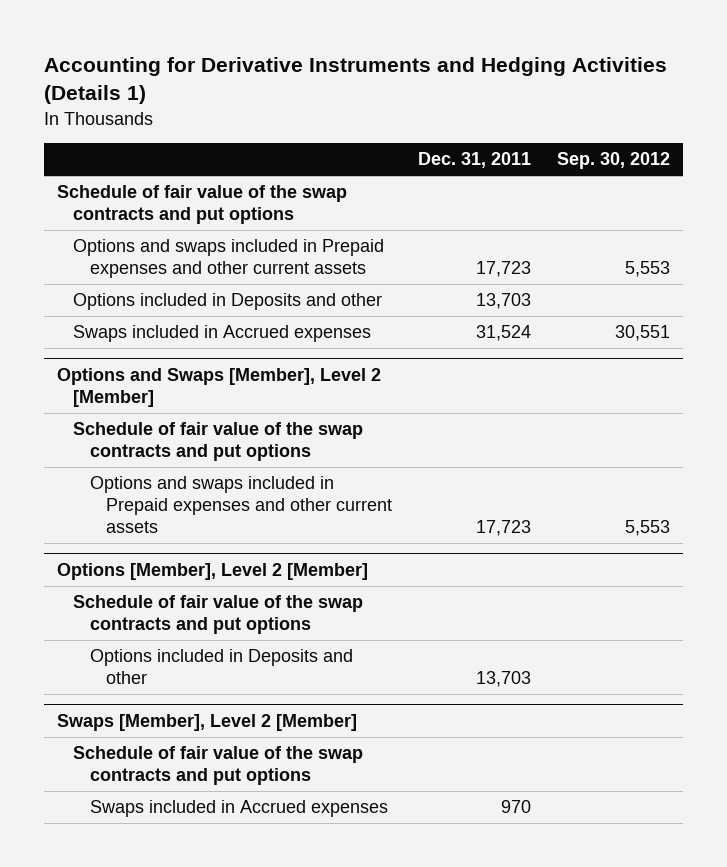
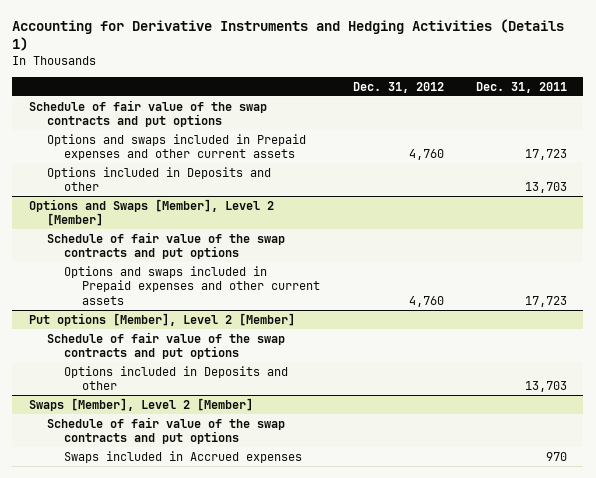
[557,152,671,170] Sep. 30, 2012 -> none
none -> [352,81,444,93] Dec. 31, 2012
[73,325,372,343] Swaps included in Accrued expenses -> none
[57,563,369,581] Options [Member], Level 2 [Member] -> [28,312,295,326] Put options [Member], Level 2 [Member]

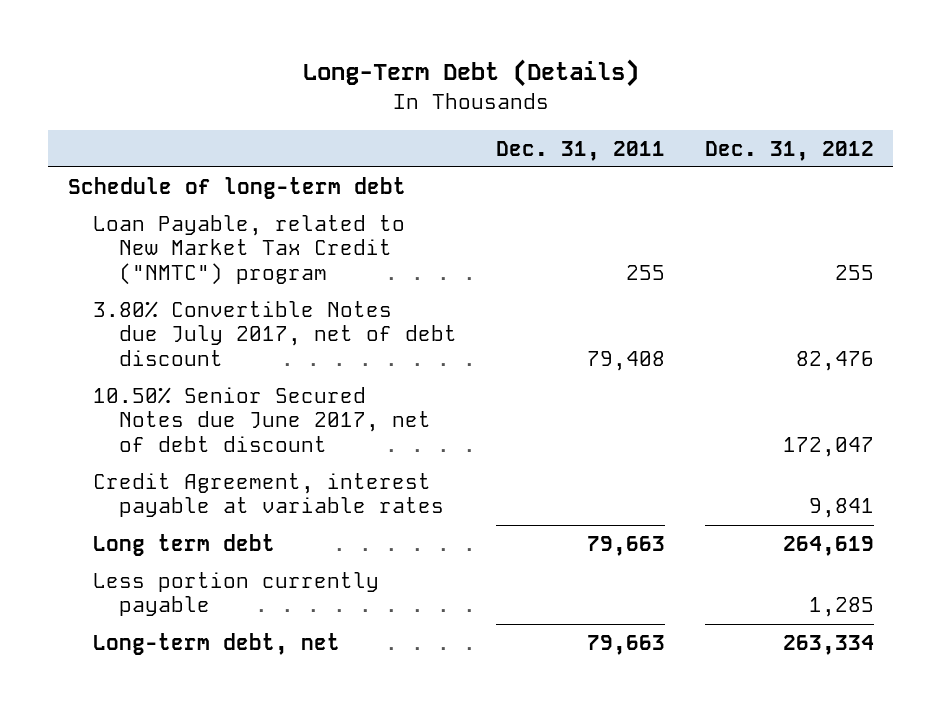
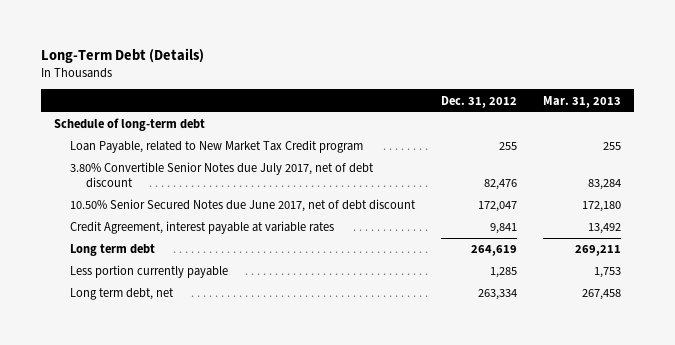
[496,140,666,161] Dec. 31, 2011 -> none
none -> [542,95,621,108] Mar. 31, 2013
[93,214,406,285] Loan Payable, related to New Market Tax Credit ("NMTC") program -> [69,140,363,154] Loan Payable, related to New Market Tax Credit program
[93,300,457,366] 3.80% Convertible Notes due July 2017, net of debt discount -> [69,162,374,188] 3.80% Convertible Senior Notes due July 2017, net of debt discount
[93,632,341,655] Long-term debt, net -> [69,288,174,301] Long term debt, net

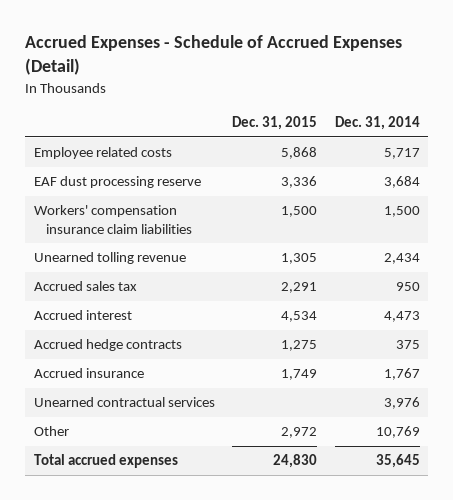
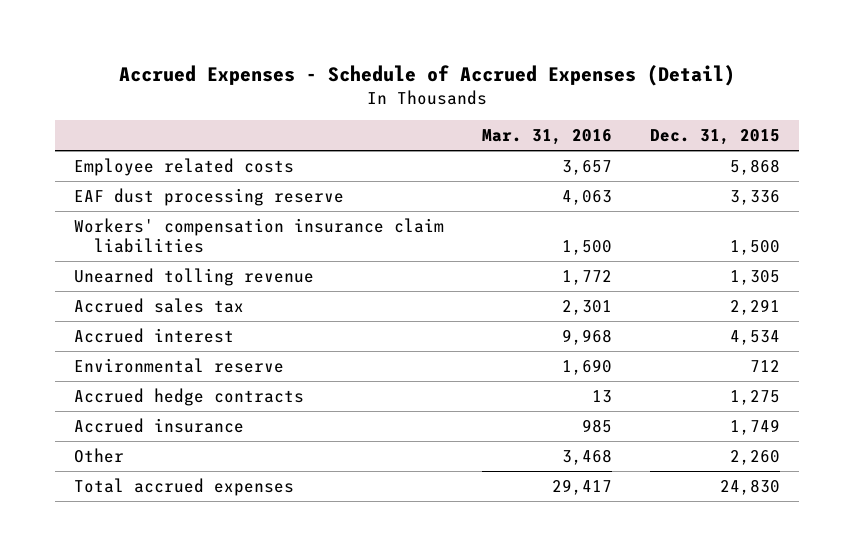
[334,116,420,131] Dec. 31, 2014 -> none
none -> [481,129,612,146] Mar. 31, 2016
none -> [73,357,284,373] Environmental reserve
[33,397,215,408] Unearned contractual services -> none
[281,427,318,439] 2,972 -> [730,449,781,465] 2,260

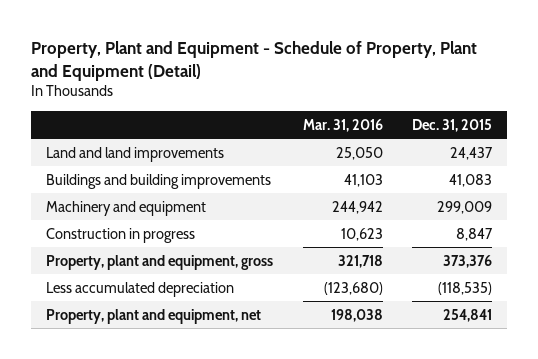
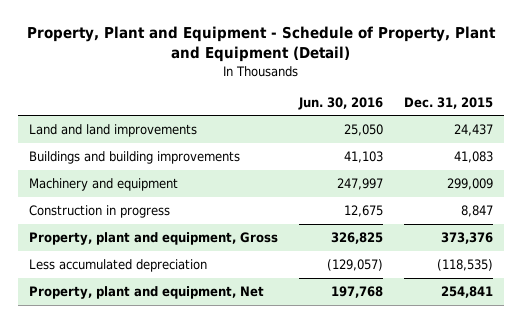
[302,118,383,132] Mar. 31, 2016 -> none
none -> [298,96,384,110] Jun. 30, 2016
[46,254,274,270] Property, plant and equipment, gross -> [28,232,278,246] Property, plant and equipment, Gross
[46,308,262,324] Property, plant and equipment, net -> [28,286,264,300] Property, plant and equipment, Net

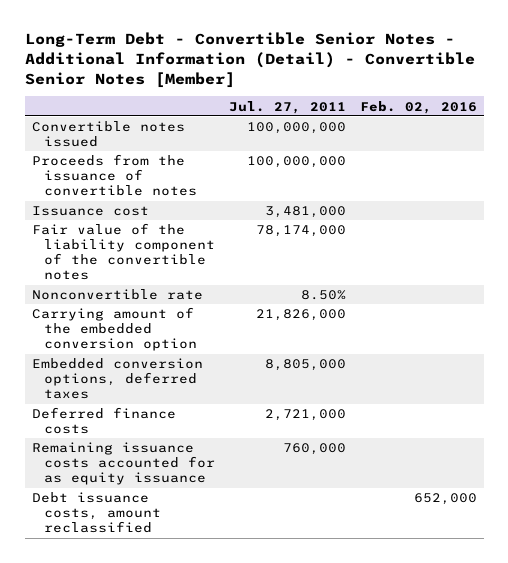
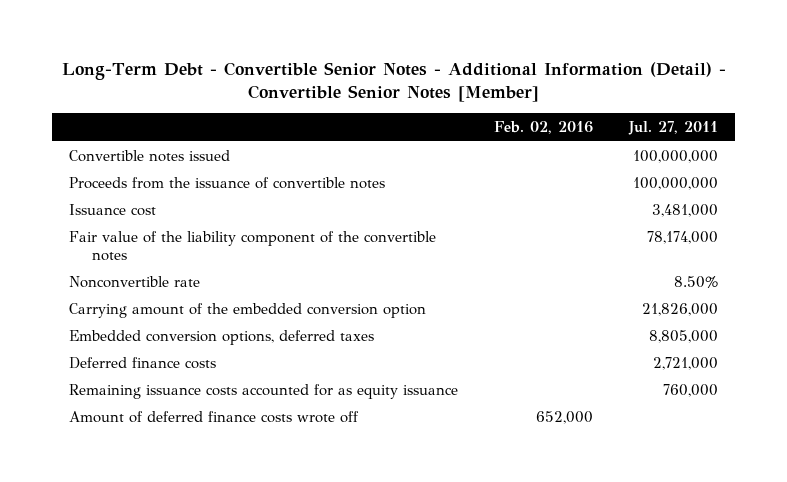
[31,492,161,534] Debt issuance costs, amount reclassified -> [69,410,360,423] Amount of deferred finance costs wrote off

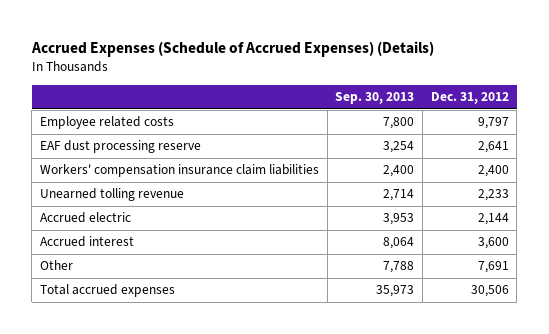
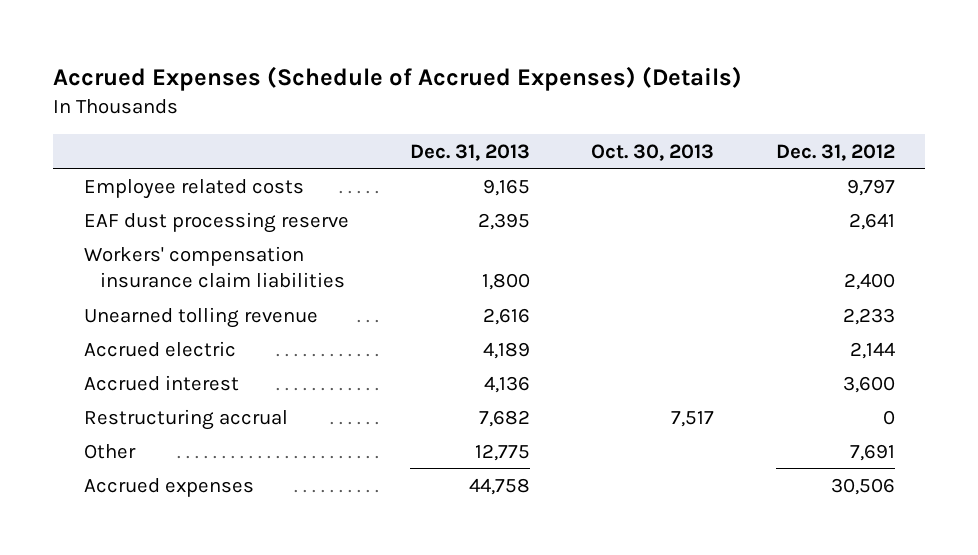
[335,92,415,105] Sep. 30, 2013 -> none
none -> [410,143,531,161] Dec. 31, 2013
none -> [591,143,715,161] Oct. 30, 2013
none -> [83,408,288,430] Restructuring accrual
[39,284,175,298] Total accrued expenses -> [83,477,254,497] Accrued expenses

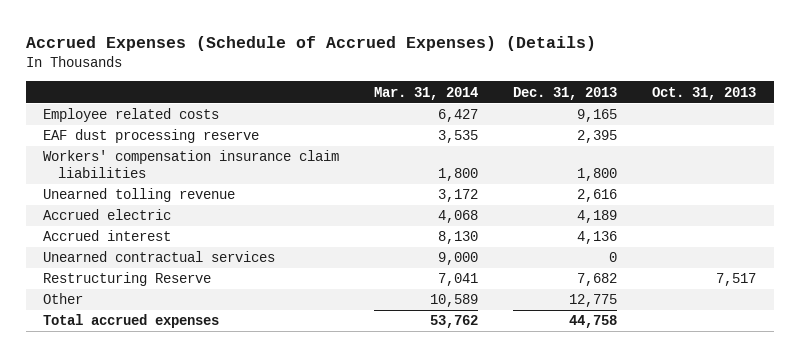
[591,143,715,161] Oct. 30, 2013 -> none
[775,143,895,161] Dec. 31, 2012 -> none
none -> [374,86,479,100] Mar. 31, 2014
none -> [652,86,757,100] Oct. 31, 2013
none -> [43,251,276,263] Unearned contractual services
[83,408,288,430] Restructuring accrual -> [43,272,212,287] Restructuring Reserve
[83,477,254,497] Accrued expenses -> [43,314,220,329] Total accrued expenses

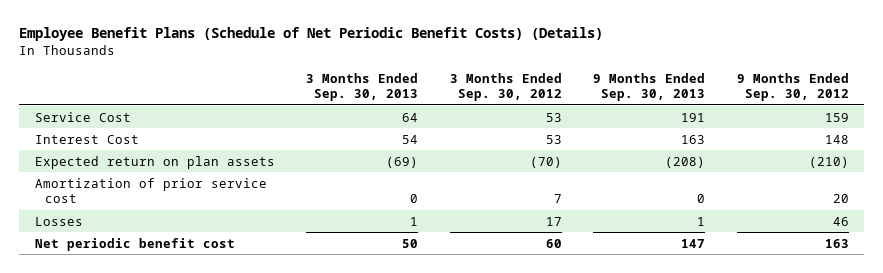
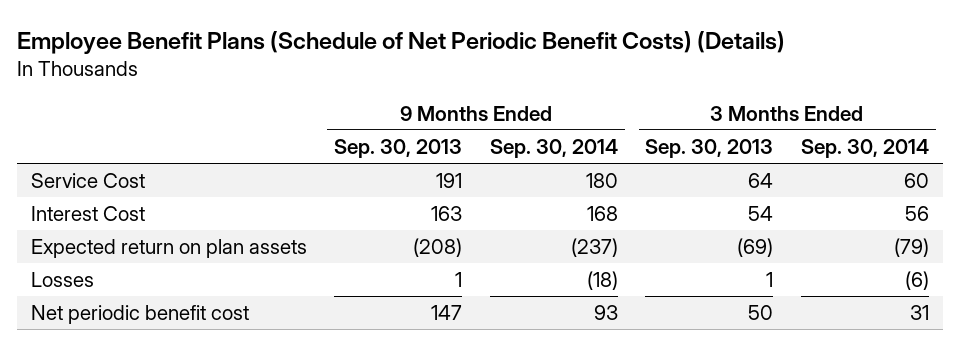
[449,73,562,102] 3 Months Ended Sep. 30, 2012 -> none
[736,73,849,102] 9 Months Ended Sep. 30, 2012 -> none
none -> [489,138,618,158] Sep. 30, 2014
none -> [801,138,930,158] Sep. 30, 2014
[34,177,267,203] Amortization of prior service cost -> none

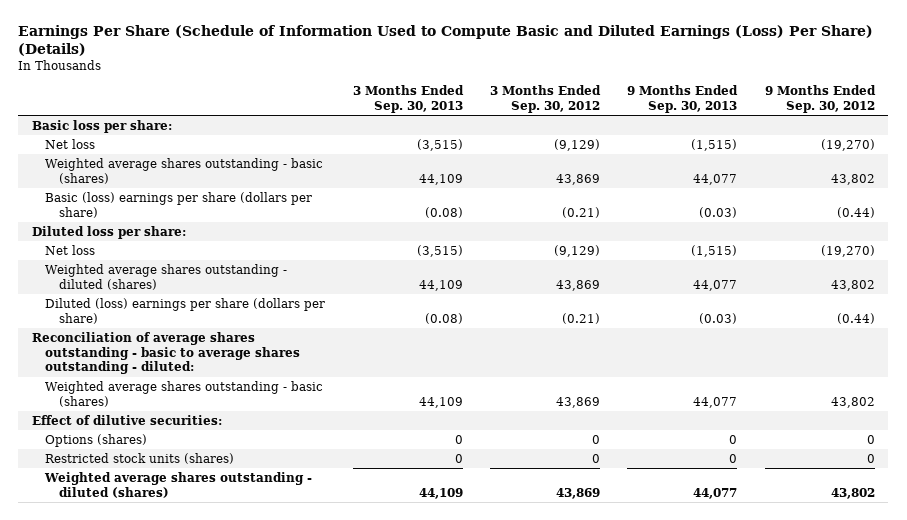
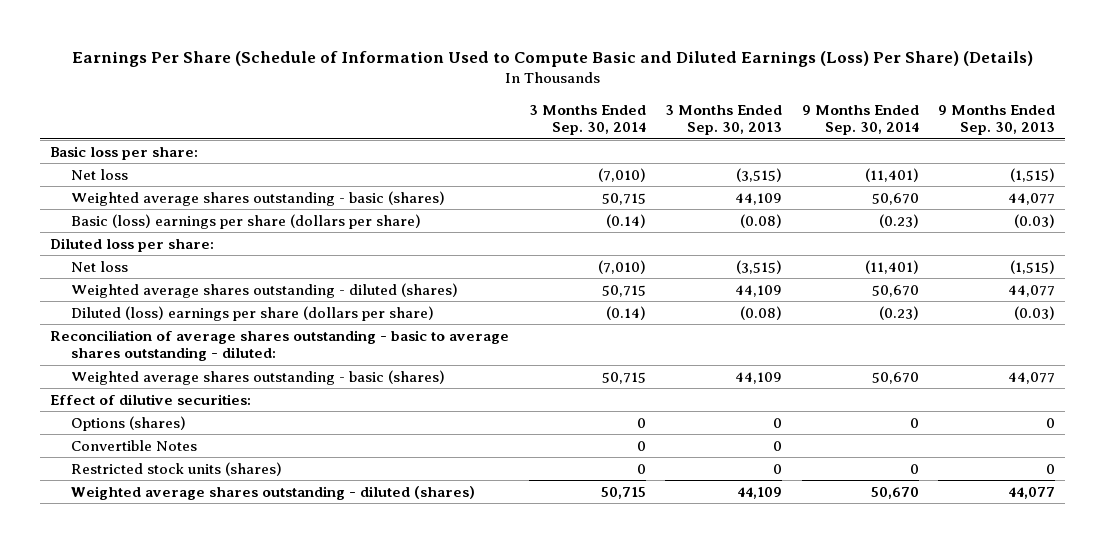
[490,85,602,113] 3 Months Ended Sep. 30, 2012 -> none
[764,85,876,113] 9 Months Ended Sep. 30, 2012 -> none
none -> [528,104,646,136] 3 Months Ended Sep. 30, 2014
none -> [801,104,919,136] 9 Months Ended Sep. 30, 2014
none -> [71,439,198,451] Convertible Notes

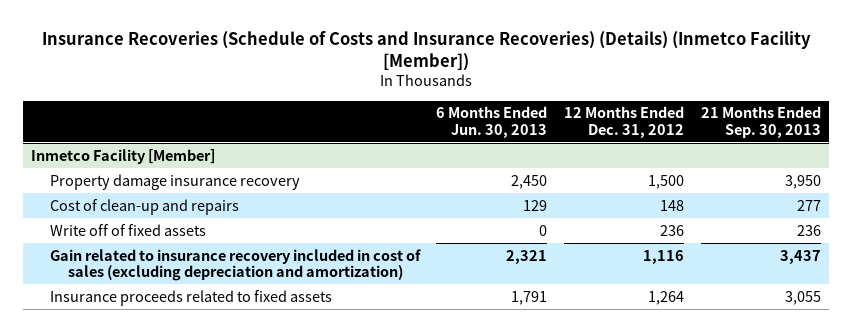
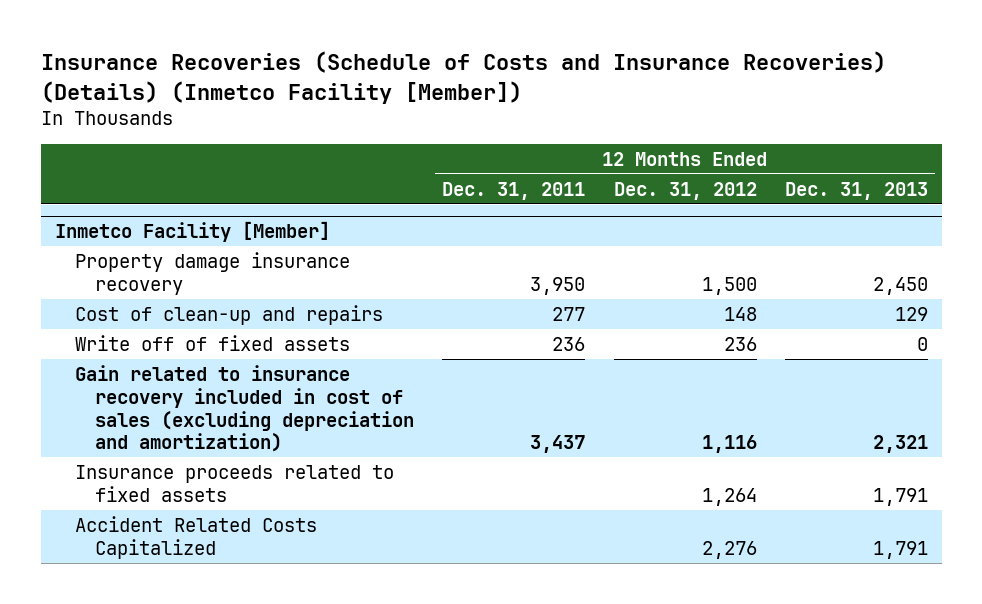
[436,106,548,138] 6 Months Ended Jun. 30, 2013 -> none
[700,106,821,138] 21 Months Ended Sep. 30, 2013 -> none
none -> [442,181,586,200] Dec. 31, 2011
none -> [784,181,928,200] Dec. 31, 2013
none -> [74,515,317,559] Accident Related Costs Capitalized

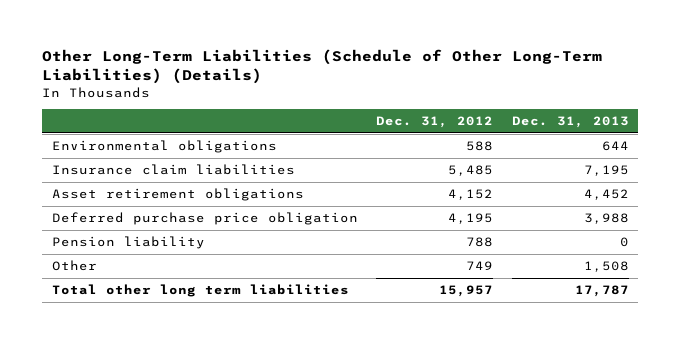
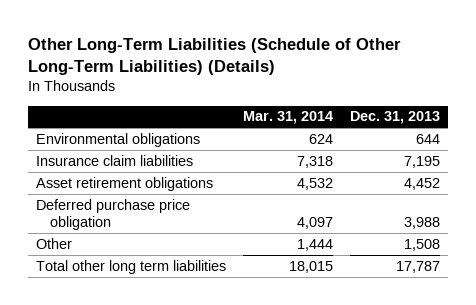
[376,116,494,129] Dec. 31, 2012 -> none
none -> [243,111,334,125] Mar. 31, 2014
[51,236,205,250] Pension liability -> none

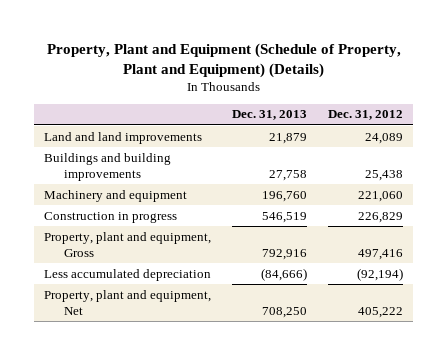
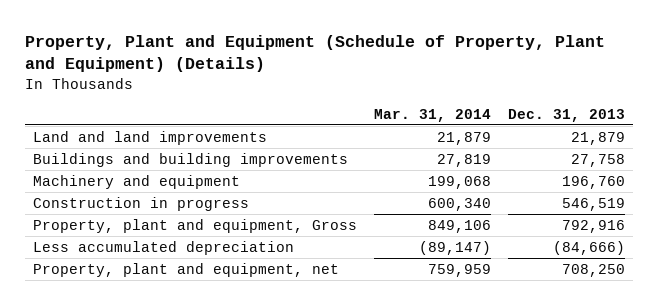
[327,110,403,121] Dec. 31, 2012 -> none
none -> [374,108,492,122] Mar. 31, 2014
[44,289,212,315] Property, plant and equipment, Net -> [33,262,340,277] Property, plant and equipment, net

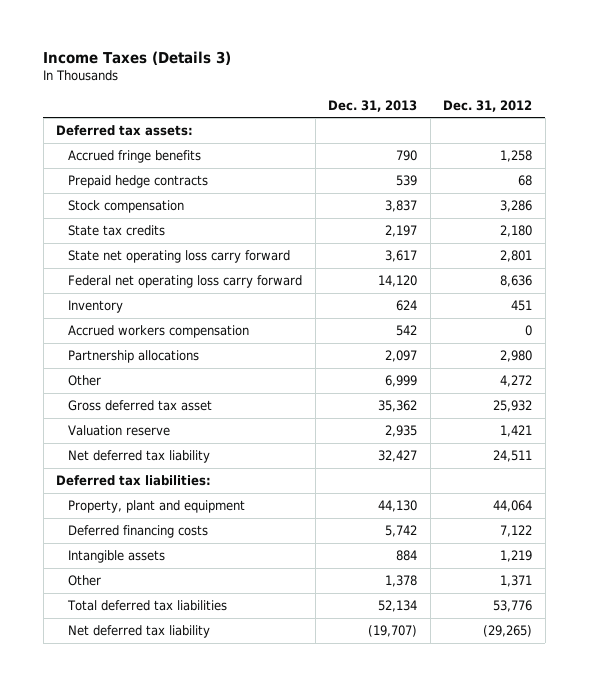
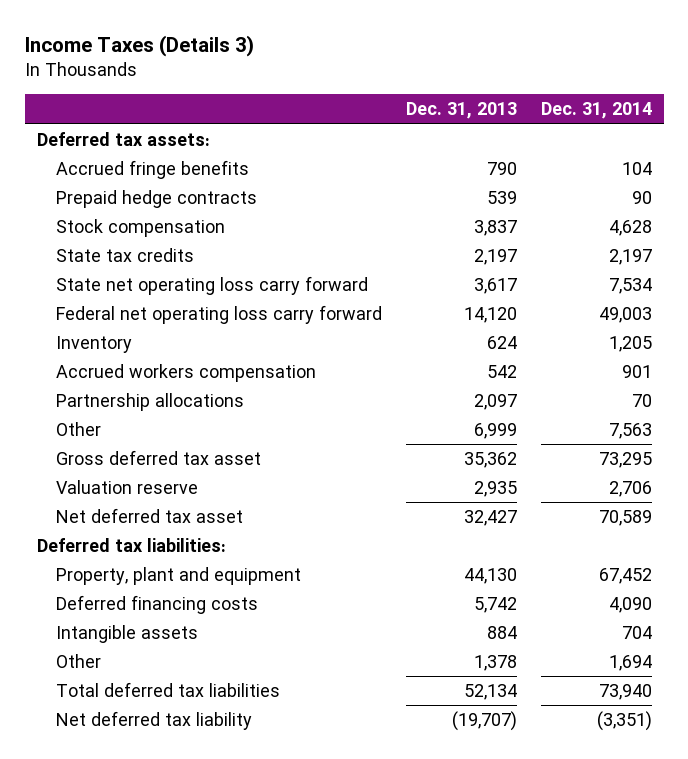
[443,99,533,112] Dec. 31, 2012 -> none
none -> [540,102,652,120] Dec. 31, 2014
[68,449,211,463] Net deferred tax liability -> [55,508,243,524] Net deferred tax asset

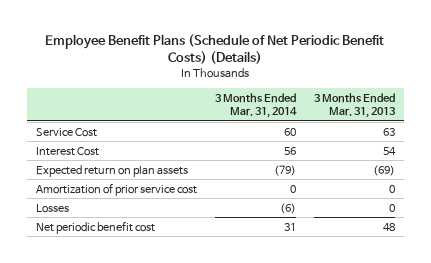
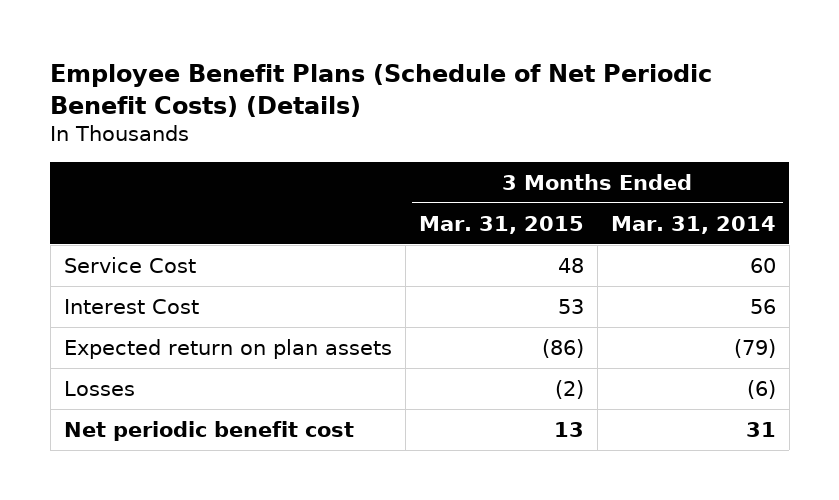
[313,92,396,119] 3 Months Ended Mar. 31, 2013 -> none
none -> [418,215,584,234] Mar. 31, 2015
[36,182,198,196] Amortization of prior service cost -> none

